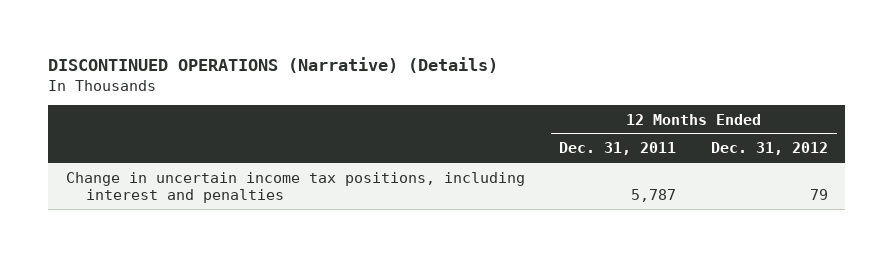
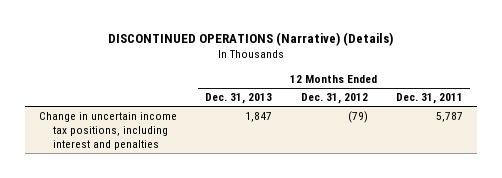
none -> [205,93,273,105] Dec. 31, 2013
[810,188,829,200] 79 -> [347,111,368,124] (79)

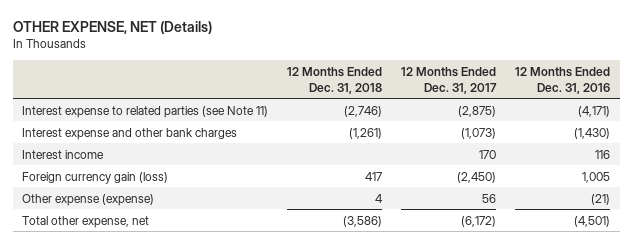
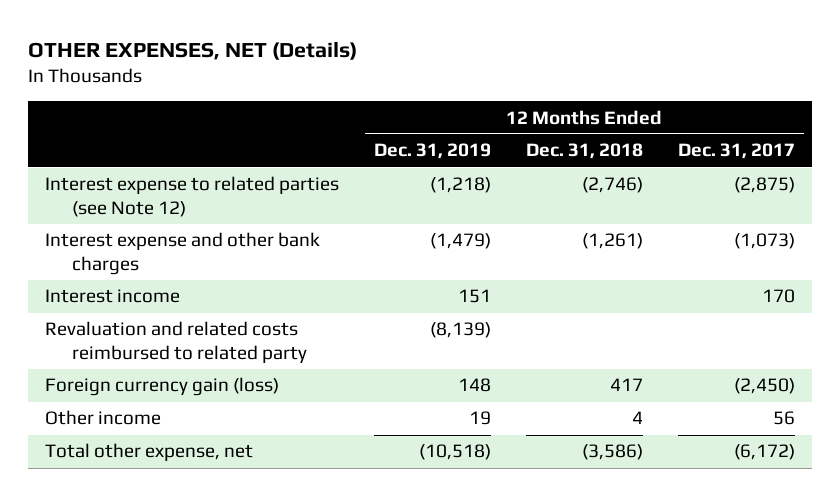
[12,20,212,34] OTHER EXPENSE, NET (Details) -> [27,40,357,60] OTHER EXPENSES, NET (Details)
[515,66,611,94] 12 Months Ended Dec. 31, 2016 -> none
none -> [374,143,492,160] Dec. 31, 2019
[22,105,269,118] Interest expense to related parties (see Note 11) -> [45,176,340,217] Interest expense to related parties (see Note 12)
none -> [45,321,308,363] Revaluation and related costs reimbursed to related party
[22,193,155,206] Other expense (expense) -> [45,410,162,426] Other income

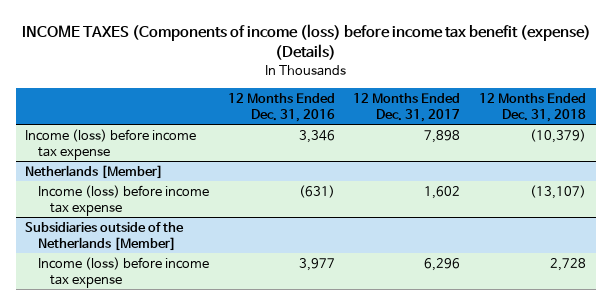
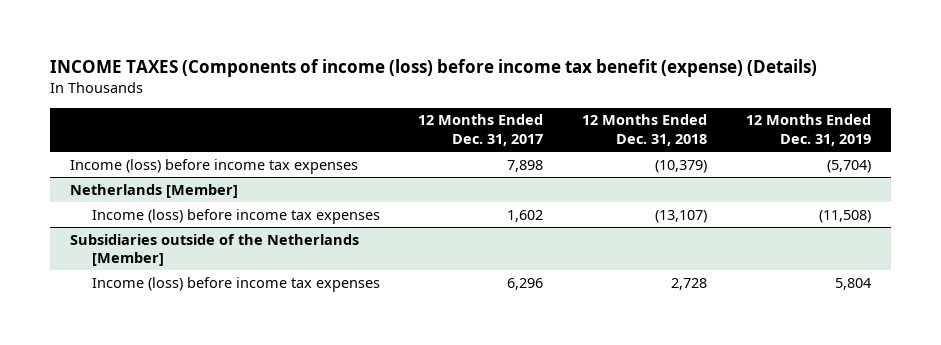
[227,93,335,123] 12 Months Ended Dec. 31, 2016 -> none
none -> [746,114,872,146] 12 Months Ended Dec. 31, 2019
[25,128,197,160] Income (loss) before income tax expense -> [69,158,358,174] Income (loss) before income tax expenses
[37,184,209,216] Income (loss) before income tax expense -> [91,208,380,224] Income (loss) before income tax expenses
[37,256,209,288] Income (loss) before income tax expense -> [91,276,380,292] Income (loss) before income tax expenses

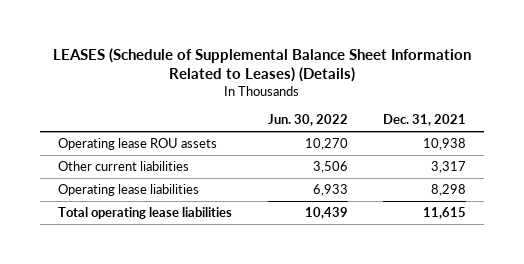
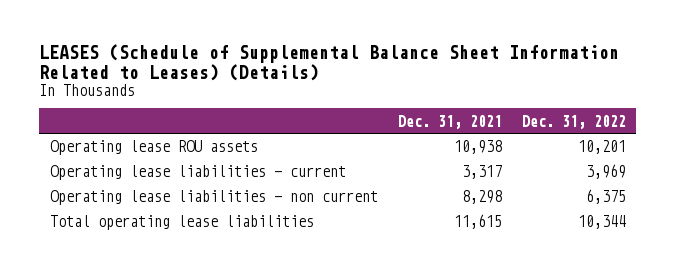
[267,114,348,127] Jun. 30, 2022 -> none
none -> [521,114,626,129] Dec. 31, 2022
[58,161,190,172] Other current liabilities -> [49,165,346,181] Operating lease liabilities - current
[58,184,200,197] Operating lease liabilities -> [49,190,378,206] Operating lease liabilities - non current

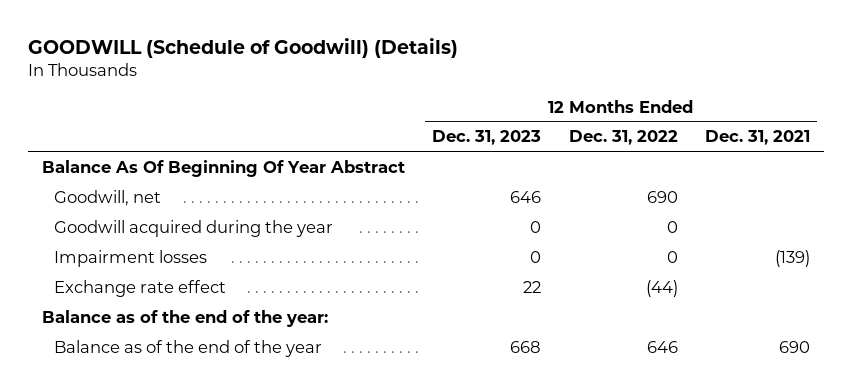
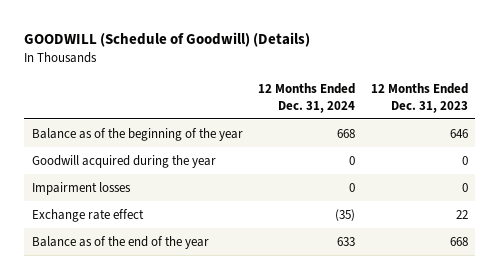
[568,130,678,146] Dec. 31, 2022 -> none
[705,130,811,146] Dec. 31, 2021 -> none
none -> [258,82,356,113] 12 Months Ended Dec. 31, 2024
[41,159,405,177] Balance As Of Beginning Of Year Abstract -> none
[53,189,161,206] Goodwill, net -> [31,127,243,141] Balance as of the beginning of the year
[41,309,328,327] Balance as of the end of the year: -> none

